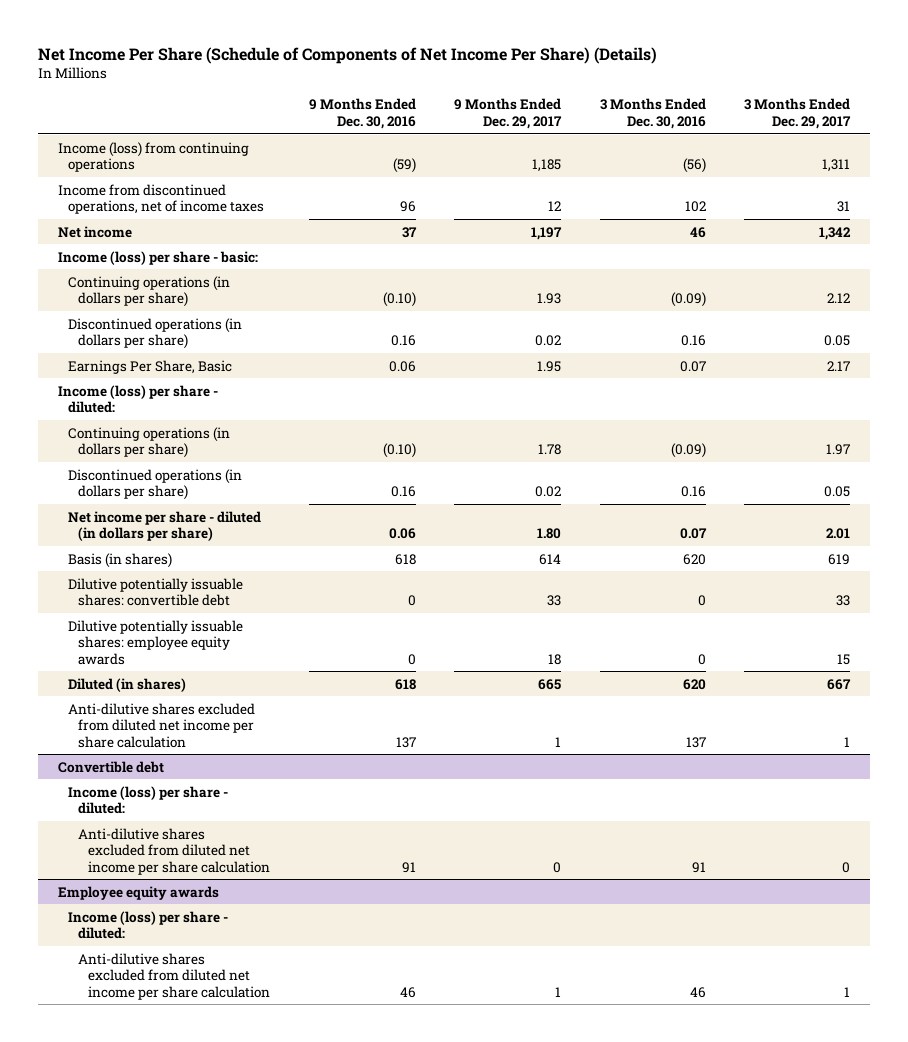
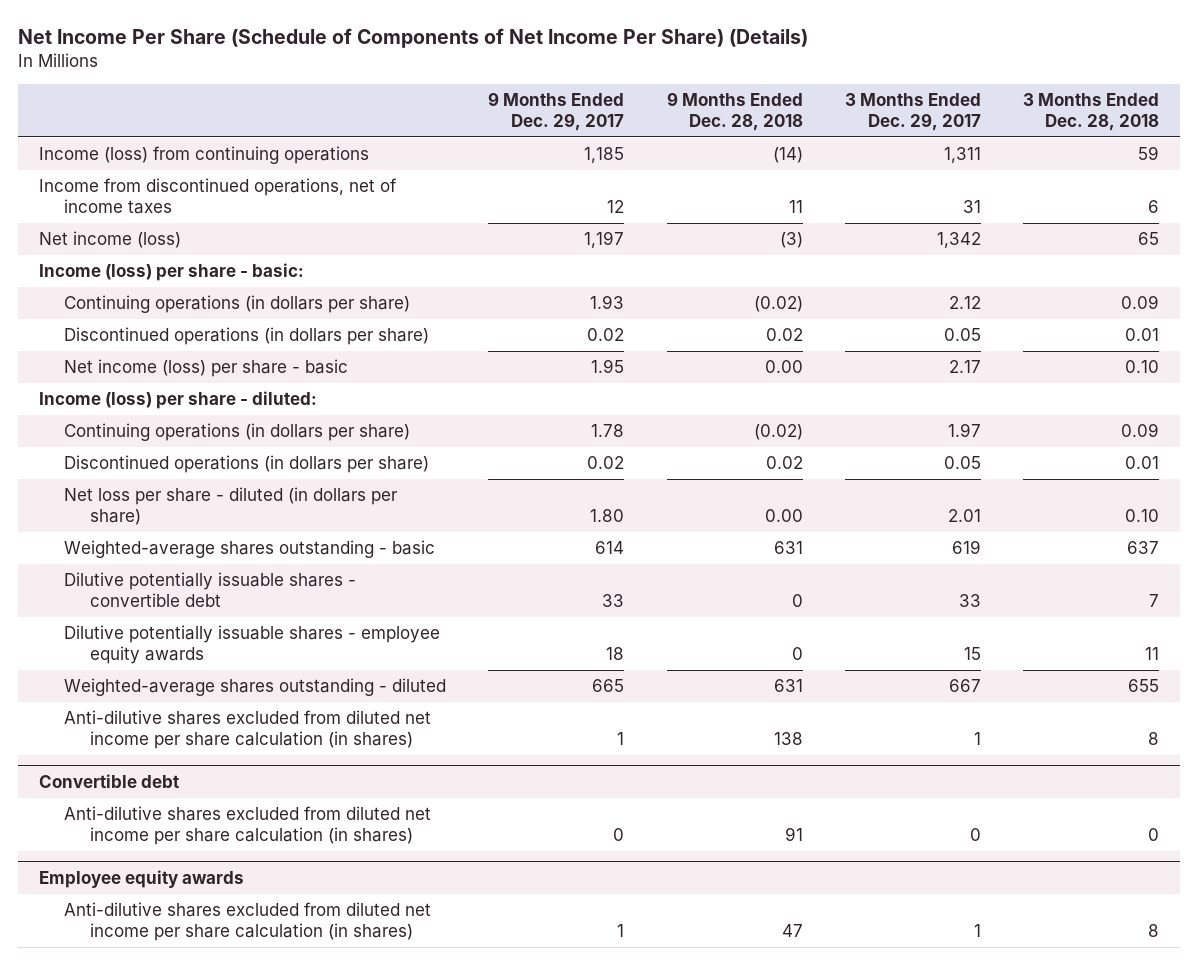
[308,98,416,129] 9 Months Ended Dec. 30, 2016 -> none
[599,98,706,129] 3 Months Ended Dec. 30, 2016 -> none
none -> [666,92,803,131] 9 Months Ended Dec. 28, 2018
none -> [1022,93,1159,131] 3 Months Ended Dec. 28, 2018
[57,225,132,238] Net income -> [38,231,181,249] Net income (loss)
[67,359,232,374] Earnings Per Share, Basic -> [64,359,349,378] Net income (loss) per share - basic
[67,510,261,542] Net income per share - diluted (in dollars per share) -> [64,487,399,526] Net loss per share - diluted (in dollars per share)
[67,552,172,568] Basis (in shares) -> [64,540,436,559] Weighted-average shares outstanding - basic
[67,577,243,607] Dilutive potentially issuable shares: convertible debt -> [64,572,357,608] Dilutive potentially issuable shares - convertible debt
[67,619,243,665] Dilutive potentially issuable shares: employee equity awards -> [64,625,441,665] Dilutive potentially issuable shares - employee equity awards
[67,677,186,692] Diluted (in shares) -> [64,678,447,697] Weighted-average shares outstanding - diluted
[67,702,255,748] Anti-dilutive shares excluded from diluted net income per share calculation -> [64,710,432,750] Anti-dilutive shares excluded from diluted net income per share calculation (in shares)
[67,785,228,815] Income (loss) per share - diluted: -> none
[77,827,270,875] Anti-dilutive shares excluded from diluted net income per share calculation -> [64,806,432,846] Anti-dilutive shares excluded from diluted net income per share calculation (in shares)
[67,910,228,940] Income (loss) per share - diluted: -> none
[77,952,270,1000] Anti-dilutive shares excluded from diluted net income per share calculation -> [64,902,432,942] Anti-dilutive shares excluded from diluted net income per share calculation (in shares)

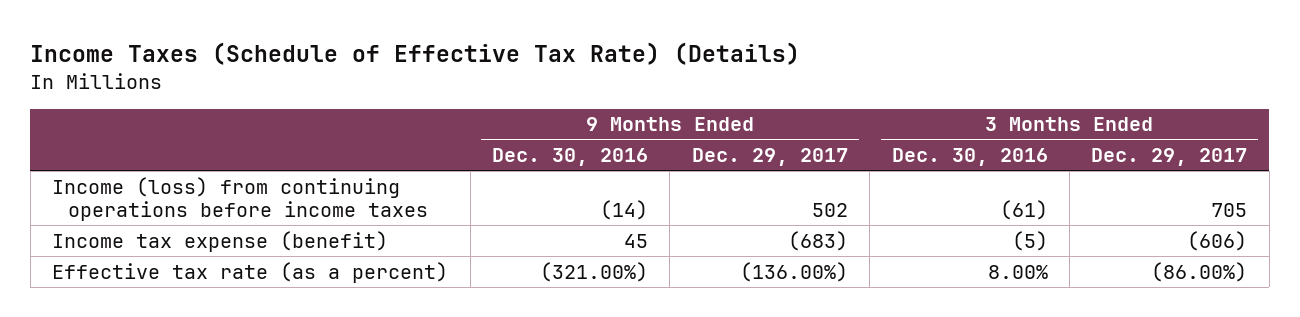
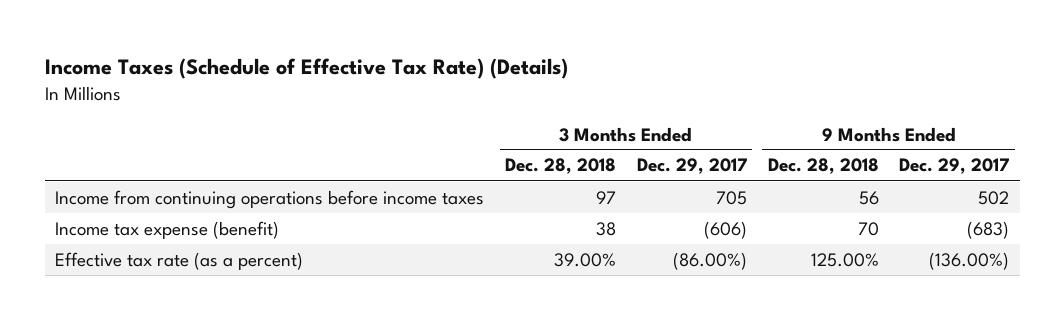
[492,148,649,167] Dec. 30, 2016 -> none
[891,148,1048,167] Dec. 30, 2016 -> none
none -> [504,158,616,175] Dec. 28, 2018
none -> [767,158,879,175] Dec. 28, 2018
[52,176,428,221] Income (loss) from continuing operations before income taxes -> [55,189,485,209] Income from continuing operations before income taxes

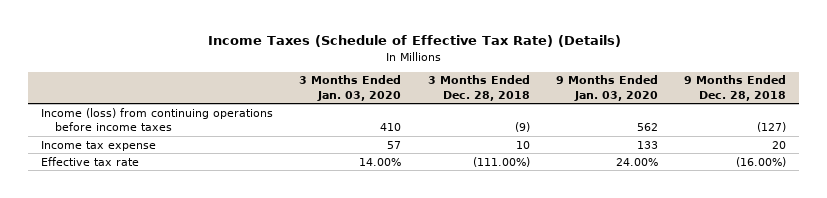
[636,158,747,175] Dec. 29, 2017 -> none
[899,158,1010,175] Dec. 29, 2017 -> none
none -> [299,75,402,101] 3 Months Ended Jan. 03, 2020
none -> [555,75,658,101] 9 Months Ended Jan. 03, 2020
[55,189,485,209] Income from continuing operations before income taxes -> [41,107,274,132] Income (loss) from continuing operations before income taxes
[595,190,616,204] 97 -> [514,122,530,133] (9)
[858,190,879,205] 56 -> [756,122,786,133] (127)
[55,220,280,239] Income tax expense (benefit) -> [41,140,157,151] Income tax expense
[595,221,616,236] 38 -> [515,140,530,149] 10
[857,221,879,236] 70 -> [771,140,786,149] 20
[55,251,304,270] Effective tax rate (as a percent) -> [41,156,140,166] Effective tax rate
[553,252,616,267] 39.00% -> [472,156,530,167] (111.00%)
[810,252,879,267] 125.00% -> [735,156,786,167] (16.00%)

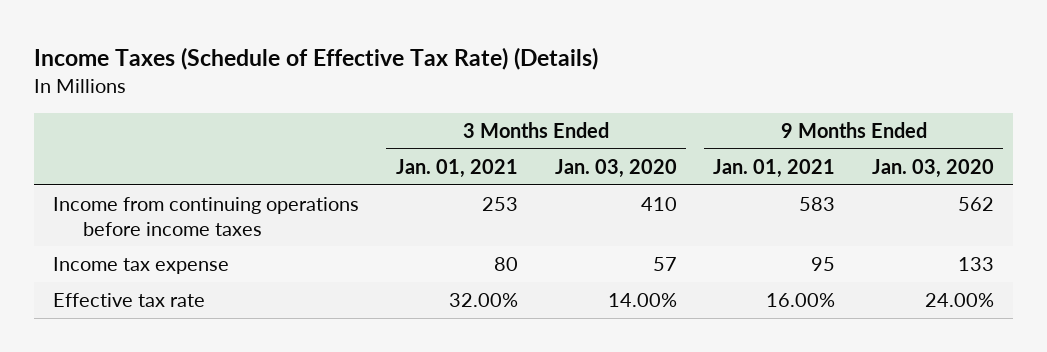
[427,75,530,101] 3 Months Ended Dec. 28, 2018 -> none
[683,75,786,101] 9 Months Ended Dec. 28, 2018 -> none
none -> [395,158,518,178] Jan. 01, 2021
none -> [713,158,836,178] Jan. 01, 2021
[41,107,274,132] Income (loss) from continuing operations before income taxes -> [52,197,359,236] Income from continuing operations before income taxes

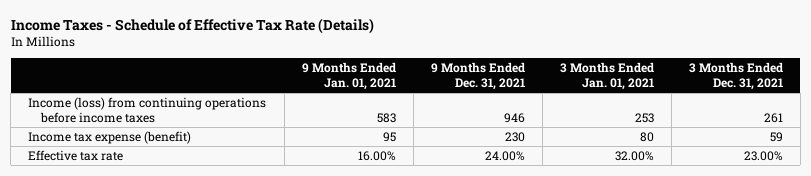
[34,46,599,70] Income Taxes (Schedule of Effective Tax Rate) (Details) -> [10,17,374,34] Income Taxes - Schedule of Effective Tax Rate (Details)
[554,158,677,178] Jan. 03, 2020 -> none
[872,158,995,178] Jan. 03, 2020 -> none
none -> [430,62,525,91] 9 Months Ended Dec. 31, 2021
none -> [688,62,783,91] 3 Months Ended Dec. 31, 2021
[52,197,359,236] Income from continuing operations before income taxes -> [28,96,267,123] Income (loss) from continuing operations before income taxes
[52,257,229,275] Income tax expense -> [28,130,192,144] Income tax expense (benefit)

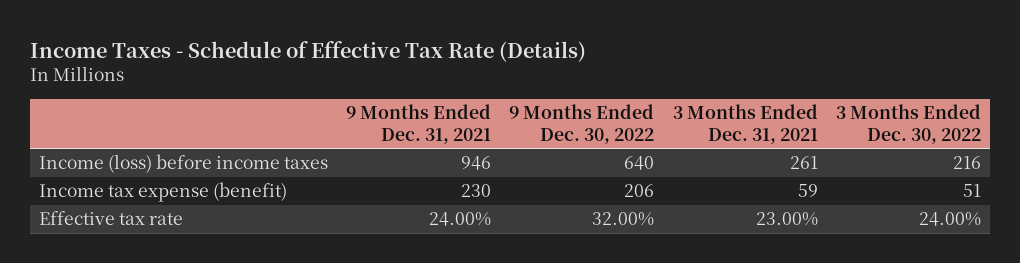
[301,62,396,91] 9 Months Ended Jan. 01, 2021 -> none
[559,62,654,91] 3 Months Ended Jan. 01, 2021 -> none
none -> [509,104,655,144] 9 Months Ended Dec. 30, 2022
none -> [835,104,981,144] 3 Months Ended Dec. 30, 2022
[28,96,267,123] Income (loss) from continuing operations before income taxes -> [39,154,329,174] Income (loss) before income taxes

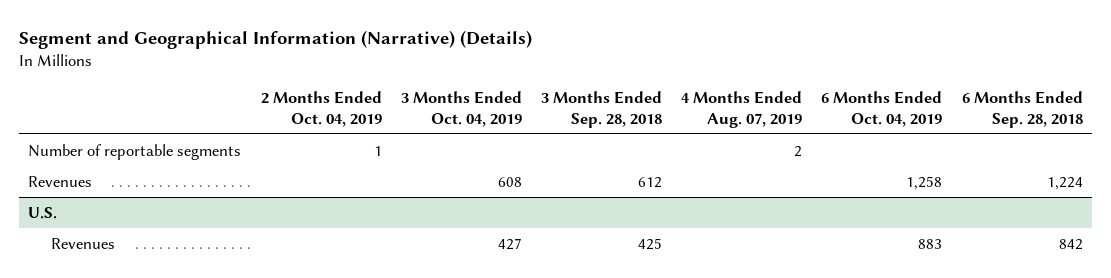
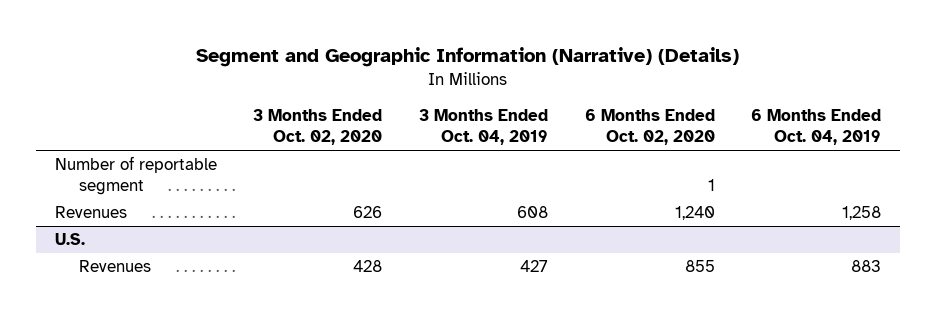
[18,30,532,50] Segment and Geographical Information (Narrative) (Details) -> [196,47,740,68] Segment and Geographic Information (Narrative) (Details)
[260,91,382,127] 2 Months Ended Oct. 04, 2019 -> none
[540,91,662,128] 3 Months Ended Sep. 28, 2018 -> none
[681,91,803,128] 4 Months Ended Aug. 07, 2019 -> none
[961,91,1083,128] 6 Months Ended Sep. 28, 2018 -> none
none -> [253,108,383,146] 3 Months Ended Oct. 02, 2020
none -> [584,108,715,146] 6 Months Ended Oct. 02, 2020
[28,143,242,160] Number of reportable segments -> [54,156,217,196] Number of reportable segment

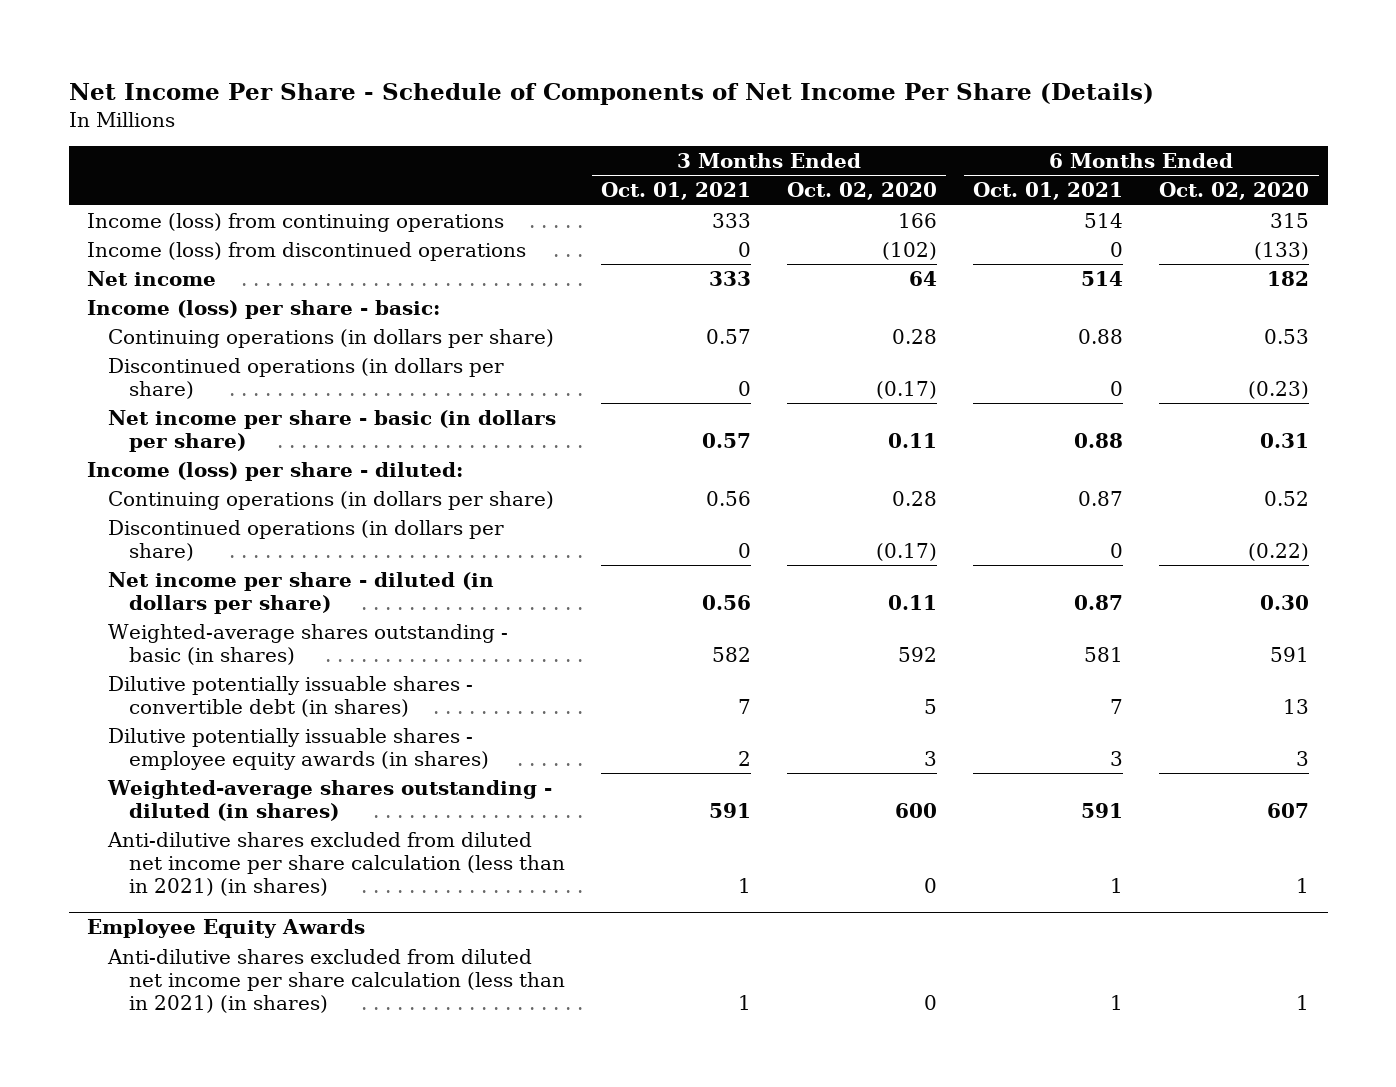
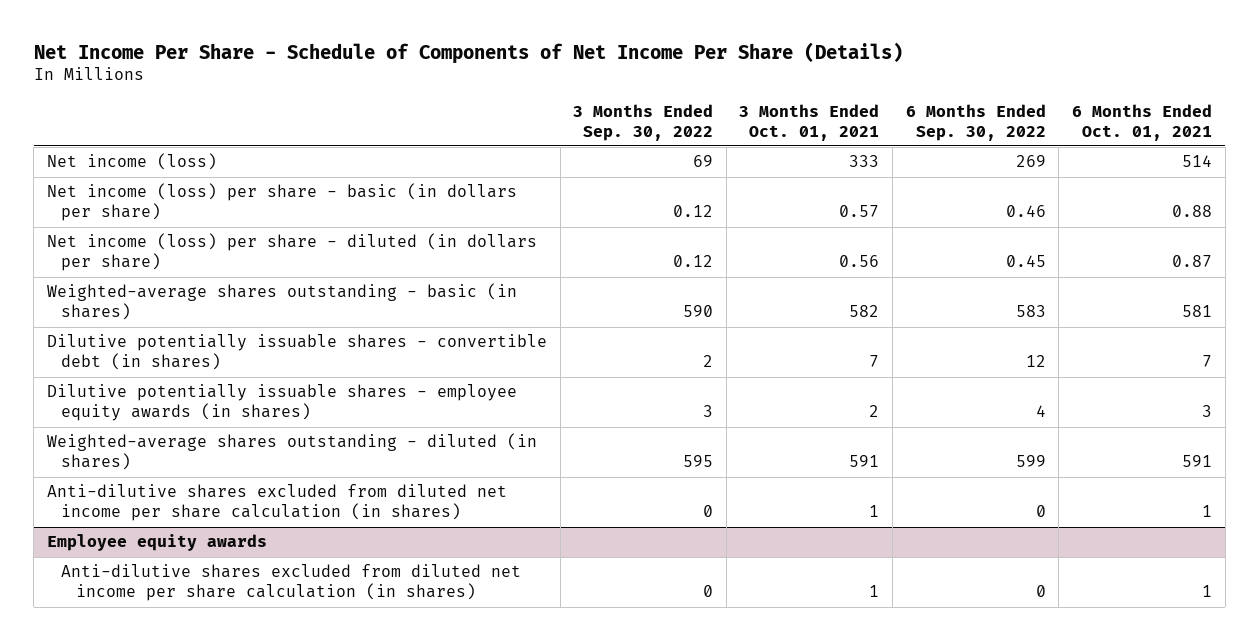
[787,182,938,201] Oct. 02, 2020 -> none
[1159,182,1310,201] Oct. 02, 2020 -> none
none -> [573,103,714,141] 3 Months Ended Sep. 30, 2022
none -> [905,103,1046,141] 6 Months Ended Sep. 30, 2022
[86,212,504,232] Income (loss) from continuing operations -> none
[86,241,526,261] Income (loss) from discontinued operations -> none
[86,299,440,319] Income (loss) per share - basic: -> none
[108,328,555,348] Continuing operations (in dollars per share) -> none
[108,357,505,400] Discontinued operations (in dollars per share) -> none
[86,461,463,481] Income (loss) per share - diluted: -> none
[108,490,555,510] Continuing operations (in dollars per share) -> none
[108,519,505,562] Discontinued operations (in dollars per share) -> none
[86,270,216,286] Net income -> [46,153,217,171] Net income (loss)
[108,409,557,453] Net income per share - basic (in dollars per share) -> [46,183,517,222] Net income (loss) per share - basic (in dollars per share)
[108,571,495,615] Net income per share - diluted (in dollars per share) -> [46,233,537,272] Net income (loss) per share - diluted (in dollars per share)
[107,831,566,897] Anti-dilutive shares excluded from diluted net income per share calculation (less than in 2021) (in shares) -> [46,484,507,522] Anti-dilutive shares excluded from diluted net income per share calculation (in shares)
[86,919,365,939] Employee Equity Awards -> [46,534,267,552] Employee equity awards
[107,948,566,1014] Anti-dilutive shares excluded from diluted net income per share calculation (less than in 2021) (in shares) -> [61,564,522,602] Anti-dilutive shares excluded from diluted net income per share calculation (in shares)

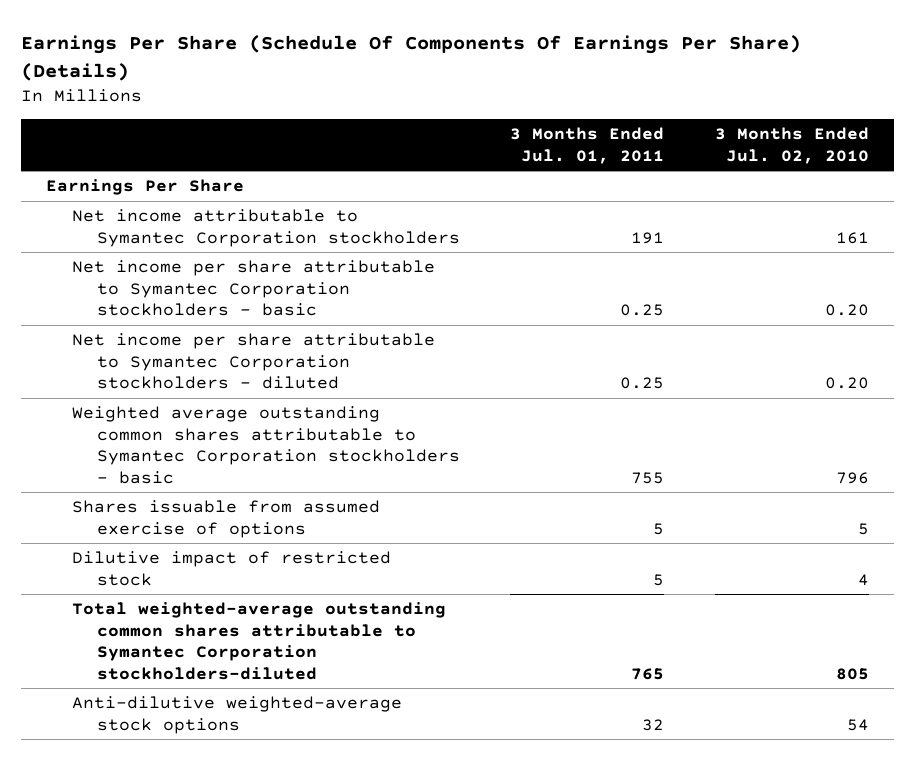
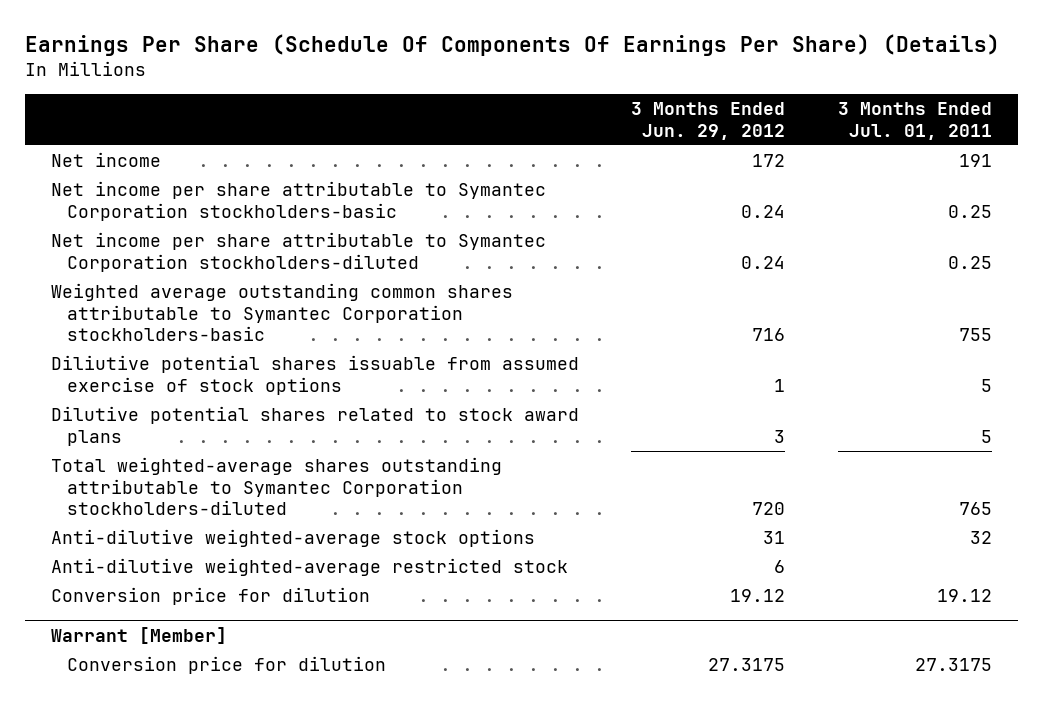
[714,127,869,164] 3 Months Ended Jul. 02, 2010 -> none
none -> [631,102,786,140] 3 Months Ended Jun. 29, 2012
[46,179,245,196] Earnings Per Share -> none
[71,209,461,247] Net income attributable to Symantec Corporation stockholders -> [50,152,161,168] Net income
[71,260,435,317] Net income per share attributable to Symantec Corporation stockholders - basic -> [50,181,546,221] Net income per share attributable to Symantec Corporation stockholders-basic
[71,333,435,390] Net income per share attributable to Symantec Corporation stockholders - diluted -> [50,232,546,272] Net income per share attributable to Symantec Corporation stockholders-diluted
[71,406,461,484] Weighted average outstanding common shares attributable to Symantec Corporation stockholders - basic -> [50,283,513,341] Weighted average outstanding common shares attributable to Symantec Corporation stockholders-basic
[71,500,380,538] Shares issuable from assumed exercise of options -> [50,355,579,395] Diliutive potential shares issuable from assumed exercise of stock options
[71,551,391,586] Dilutive impact of restricted stock -> [50,406,579,446] Dilutive potential shares related to stock award plans
[71,602,446,680] Total weighted-average outstanding common shares attributable to Symantec Corporation stockholders-diluted -> [50,457,502,515] Total weighted-average shares outstanding attributable to Symantec Corporation stockholders-diluted
none -> [50,558,568,577] Anti-dilutive weighted-average restricted stock
none -> [50,587,370,606] Conversion price for dilution
none -> [50,626,227,644] Warrant [Member]
none -> [66,656,386,675] Conversion price for dilution

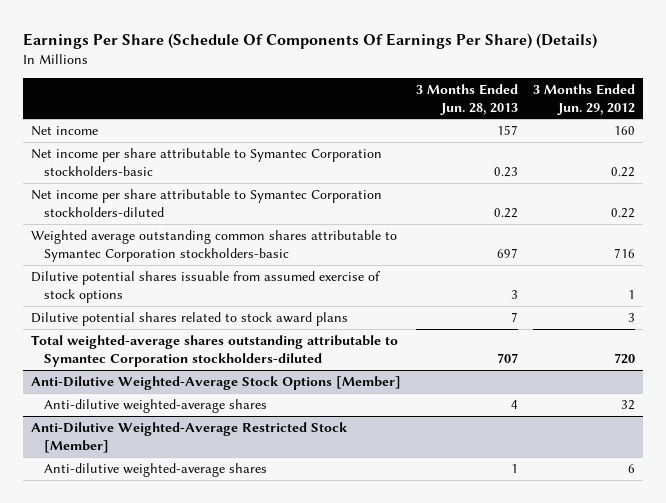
[837,102,992,140] 3 Months Ended Jul. 01, 2011 -> none
none -> [415,83,518,115] 3 Months Ended Jun. 28, 2013
[752,154,786,168] 172 -> [614,125,636,135] 160
[741,204,786,218] 0.24 -> [611,166,636,177] 0.22
[741,255,786,269] 0.24 -> [611,207,636,218] 0.22
[50,355,579,395] Diliutive potential shares issuable from assumed exercise of stock options -> [30,270,381,303] Dilutive potential shares issuable from assumed exercise of stock options
[50,587,370,606] Conversion price for dilution -> none
[50,626,227,644] Warrant [Member] -> none
[66,656,386,675] Conversion price for dilution -> none
none -> [30,375,401,390] Anti-Dilutive Weighted-Average Stock Options [Member]
[50,529,535,548] Anti-dilutive weighted-average stock options -> [44,398,268,413] Anti-dilutive weighted-average shares
[763,531,786,545] 31 -> [621,399,636,410] 32
none -> [30,421,348,453] Anti-Dilutive Weighted-Average Restricted Stock [Member]
[50,558,568,577] Anti-dilutive weighted-average restricted stock -> [44,462,268,477] Anti-dilutive weighted-average shares

